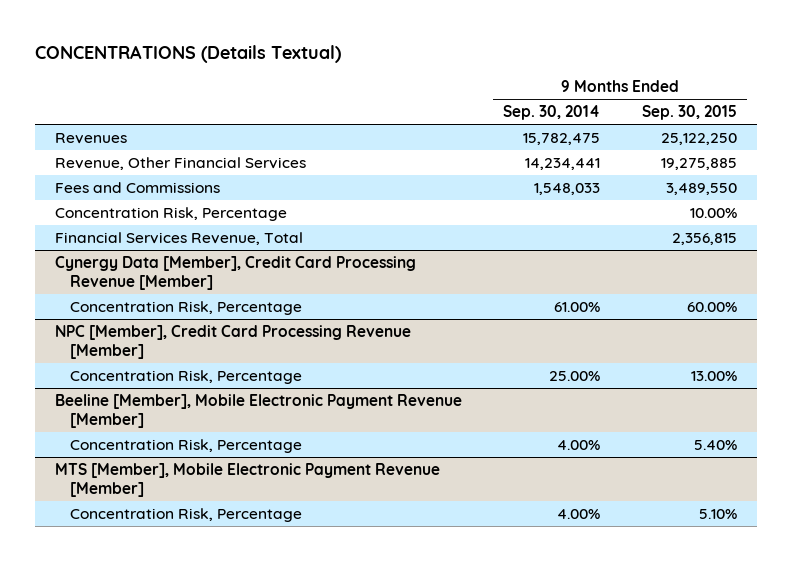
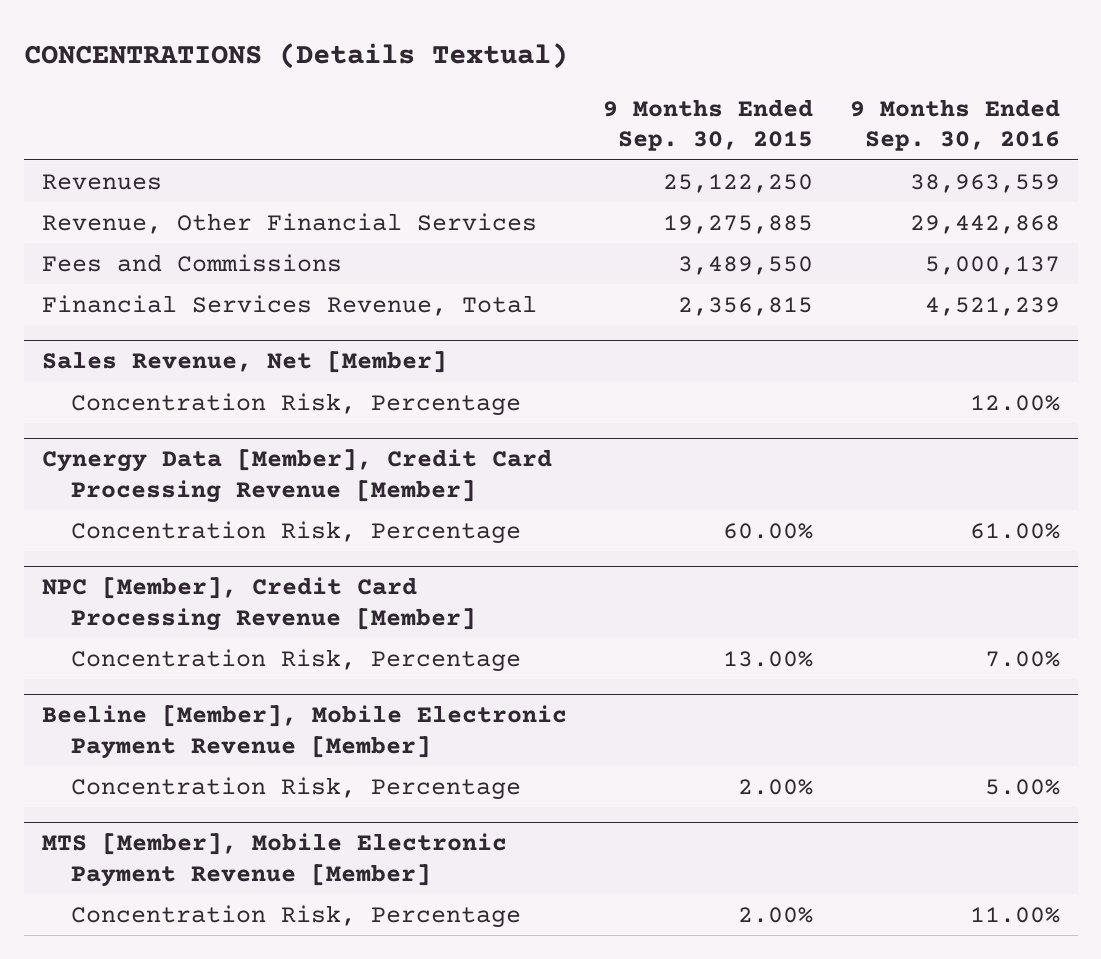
[503,105,601,121] Sep. 30, 2014 -> none
none -> [849,98,1060,152] 9 Months Ended Sep. 30, 2016
[55,206,288,221] Concentration Risk, Percentage -> none
none -> [41,351,447,374] Sales Revenue, Net [Member]
none -> [70,392,521,416] Concentration Risk, Percentage
[693,439,737,450] 5.40% -> [738,778,814,795] 2.00%
[698,508,737,519] 5.10% -> [738,906,814,923] 2.00%

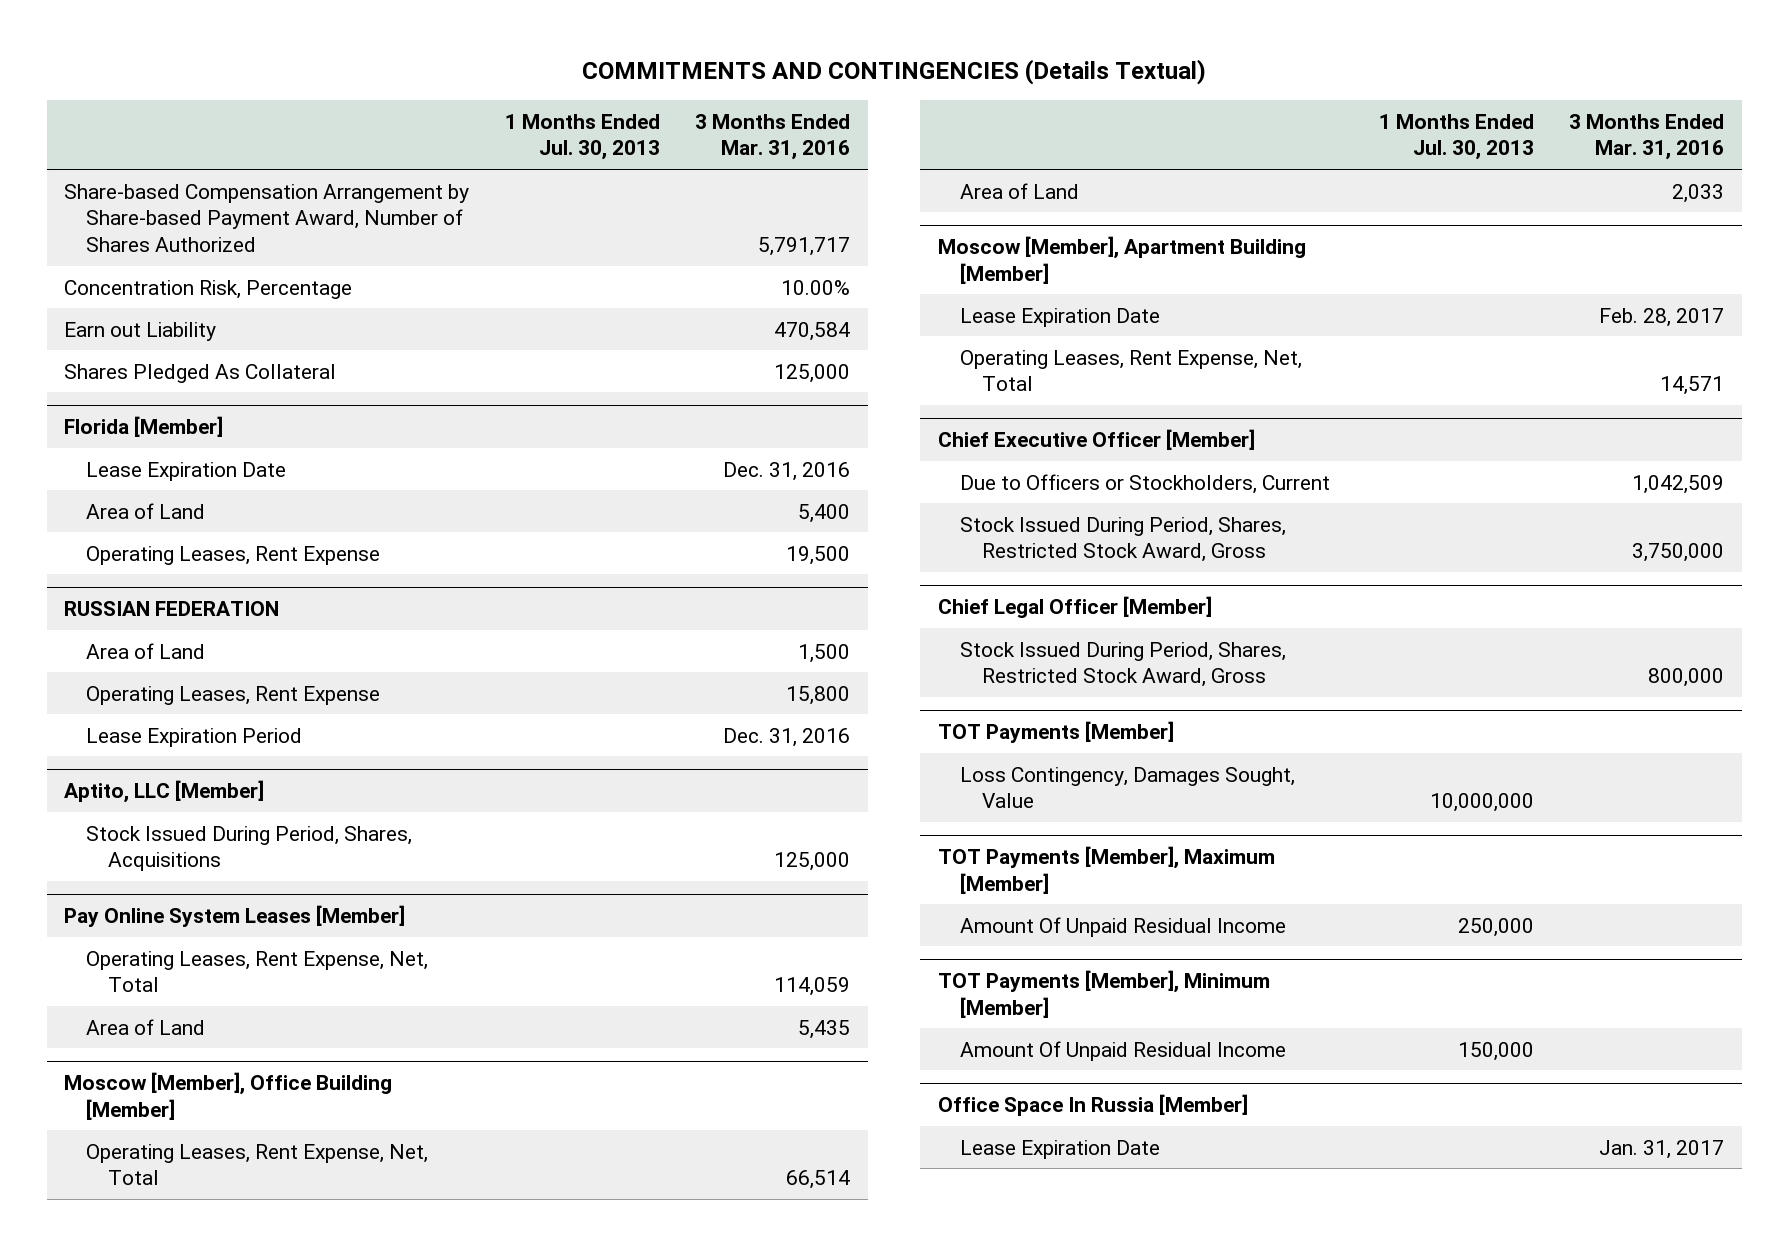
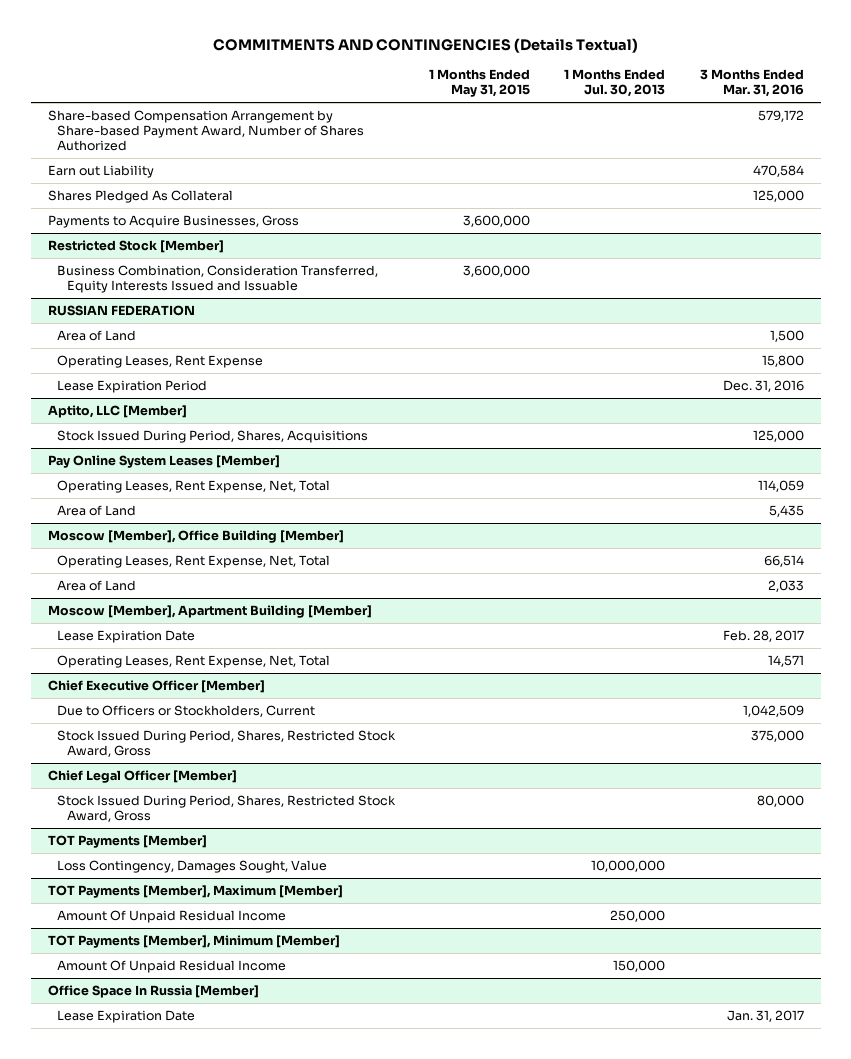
none -> [429,69,531,98] 1 Months Ended May 31, 2015
[64,279,353,299] Concentration Risk, Percentage -> none
[758,237,851,257] 5,791,717 -> [757,109,804,122] 579,172
[64,415,224,437] Florida [Member] -> none
[86,461,287,481] Lease Expiration Date -> none
[86,502,206,519] Area of Land -> none
[86,545,381,565] Operating Leases, Rent Expense -> none
none -> [47,214,299,228] Payments to Acquire Businesses, Gross
none -> [47,239,224,253] Restricted Stock [Member]
none -> [57,264,379,294] Business Combination, Consideration Transferred, Equity Interests Issued and Issuable
[1632,543,1725,563] 3,750,000 -> [750,729,804,742] 375,000
[1648,668,1725,688] 800,000 -> [756,794,804,807] 80,000

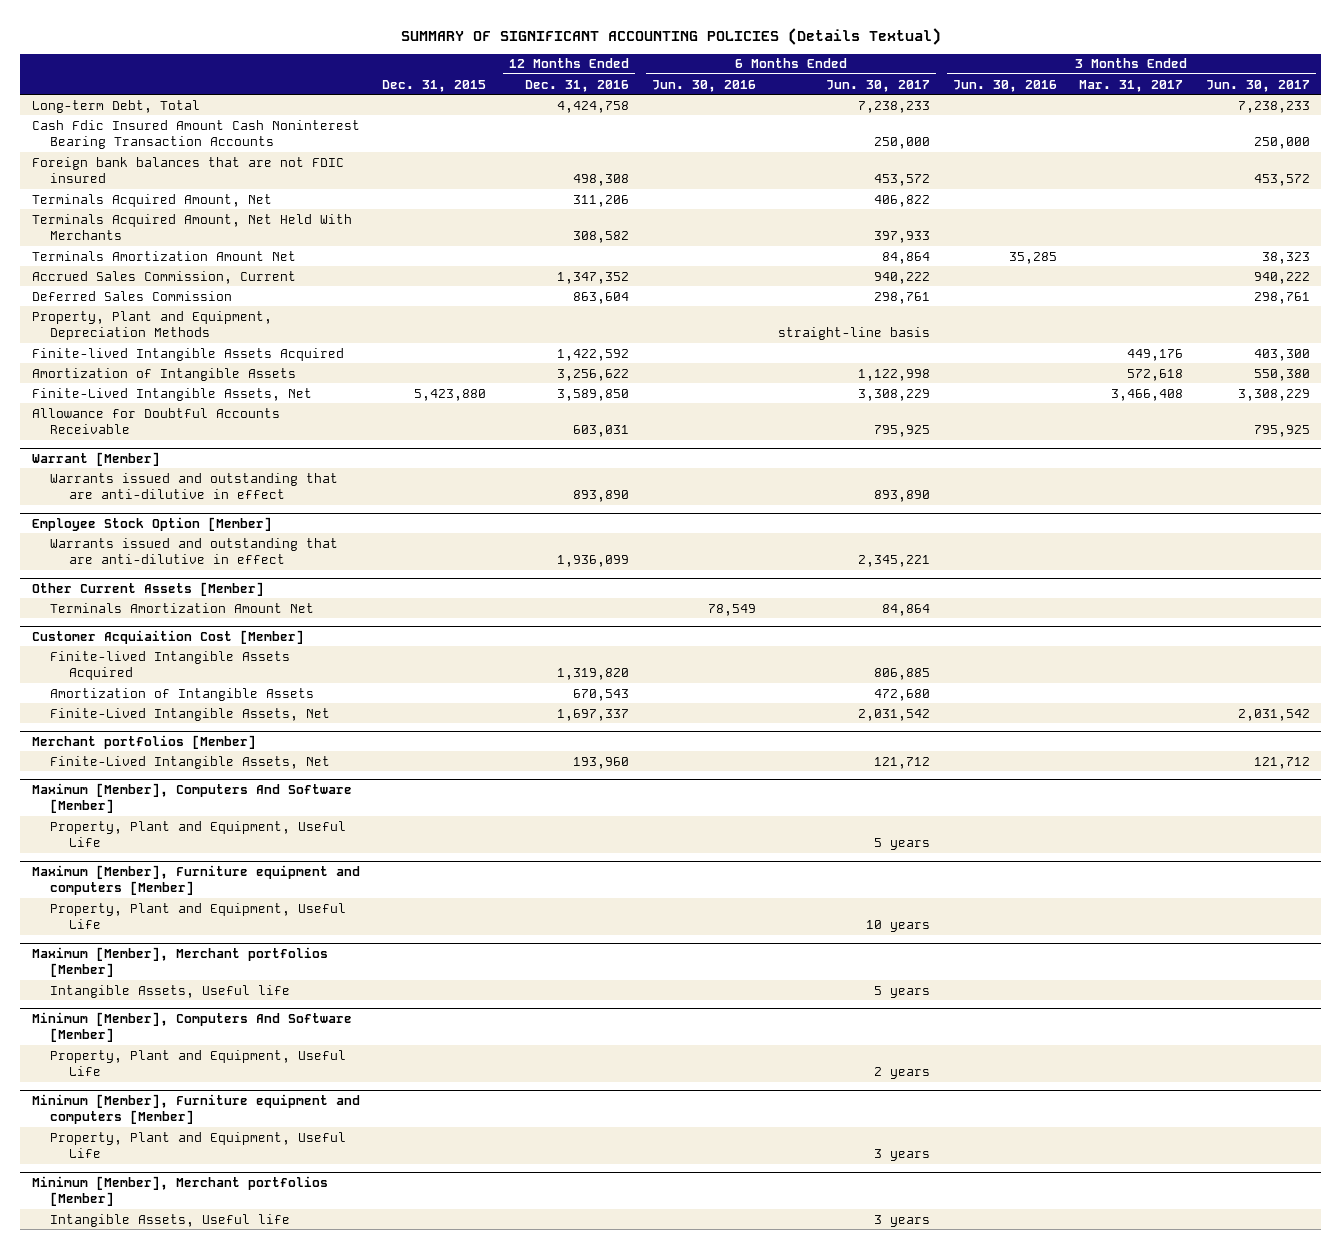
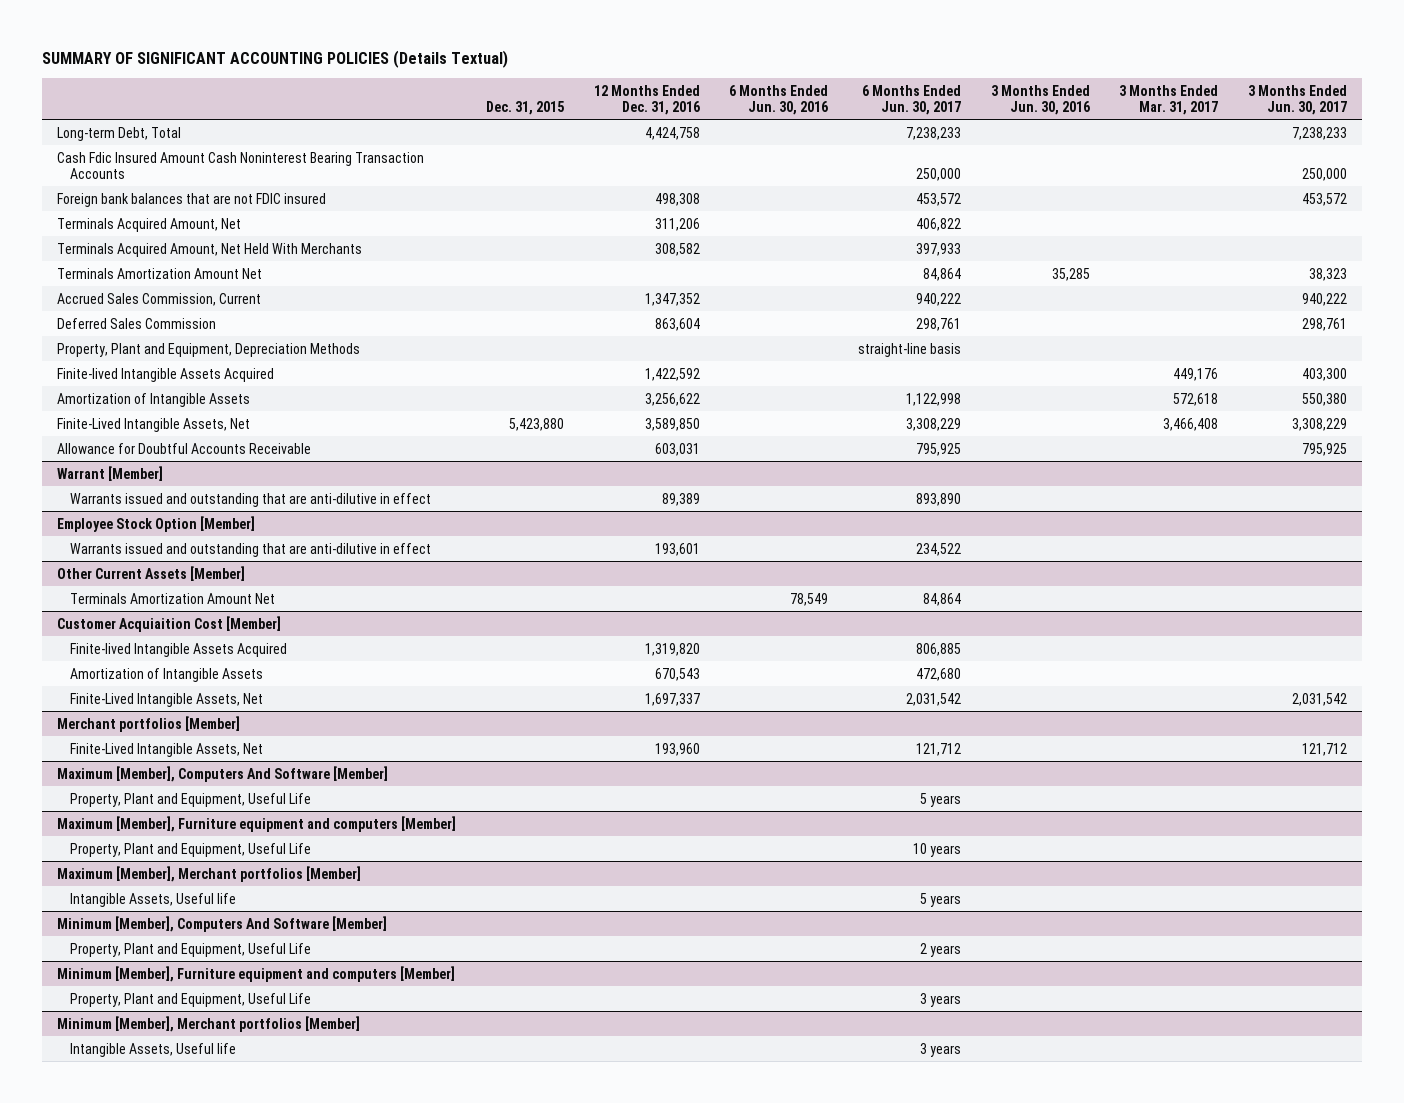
[572,490,629,503] 893,890 -> [661,492,700,506] 89,389
[556,555,629,568] 1,936,099 -> [654,542,700,556] 193,601
[858,555,931,568] 2,345,221 -> [915,542,961,556] 234,522

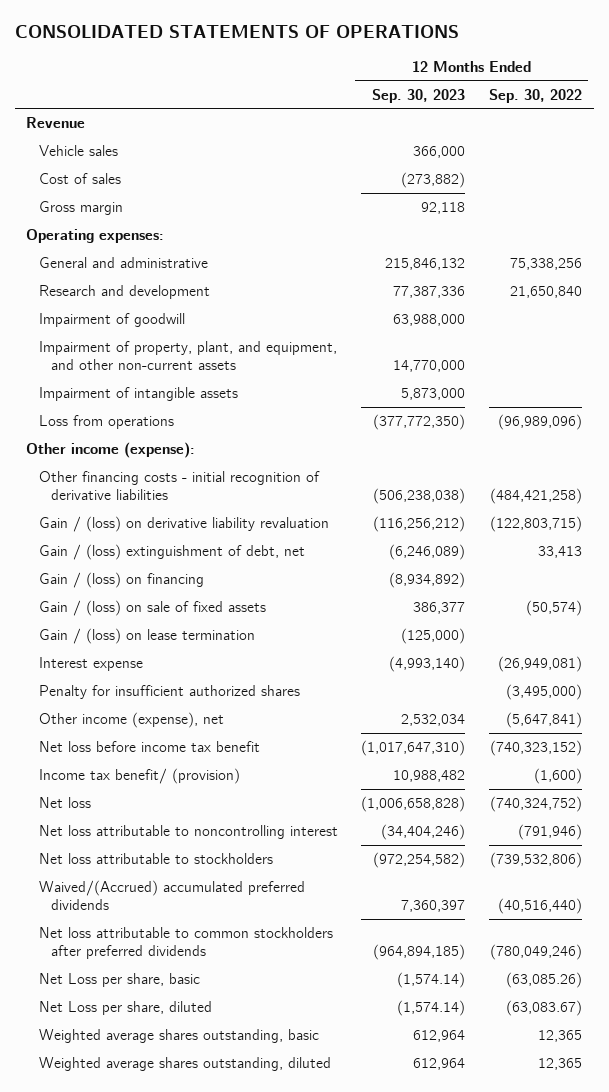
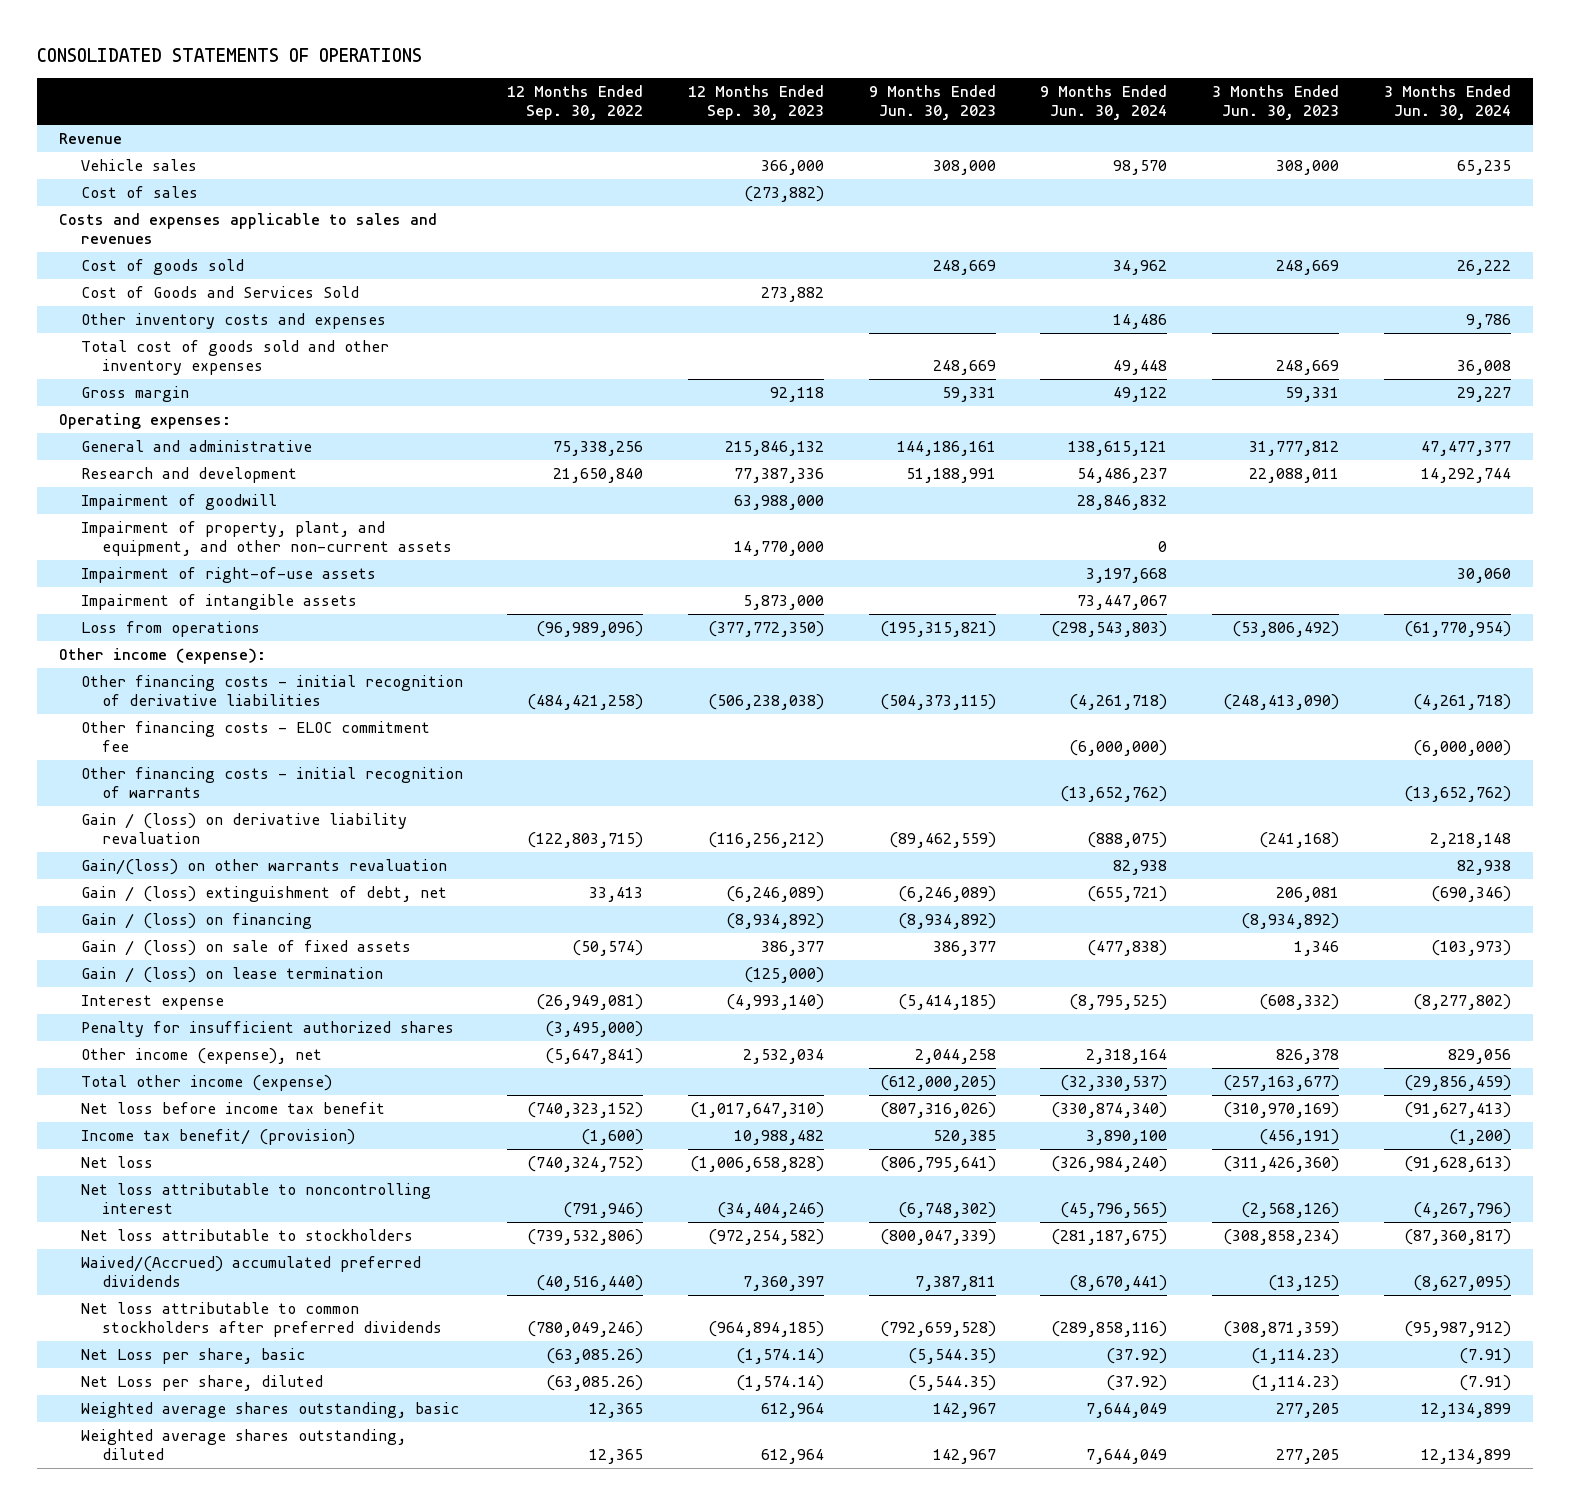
none -> [868,85,996,121] 9 Months Ended Jun. 30, 2023
none -> [1040,85,1168,121] 9 Months Ended Jun. 30, 2024
none -> [1212,85,1340,121] 3 Months Ended Jun. 30, 2023
none -> [1383,85,1511,121] 3 Months Ended Jun. 30, 2024
none -> [59,212,438,245] Costs and expenses applicable to sales and revenues
none -> [80,258,244,275] Cost of goods sold
none -> [80,285,359,298] Cost of Goods and Services Sold
none -> [80,312,386,329] Other inventory costs and expenses
none -> [80,339,389,376] Total cost of goods sold and other inventory expenses
none -> [80,566,376,583] Impairment of right-of-use assets
none -> [80,720,430,753] Other financing costs - ELOC commitment fee
none -> [80,766,463,799] Other financing costs - initial recognition of warrants
none -> [80,858,447,875] Gain/(loss) on other warrants revaluation
none -> [80,1074,332,1091] Total other income (expense)
[506,1000,583,1017] (63,083.67) -> [546,1374,644,1391] (63,085.26)

